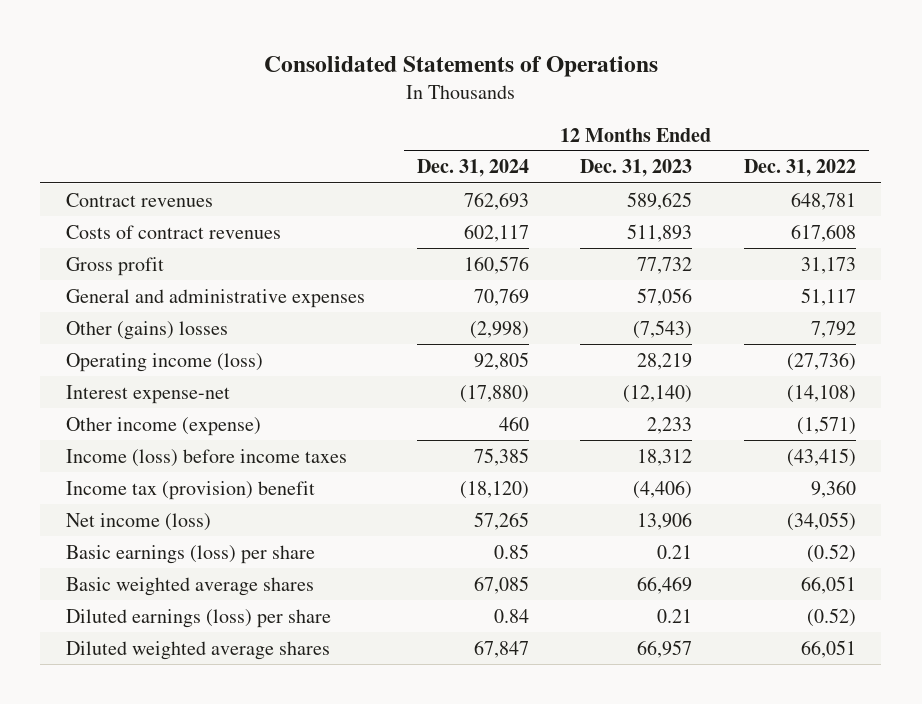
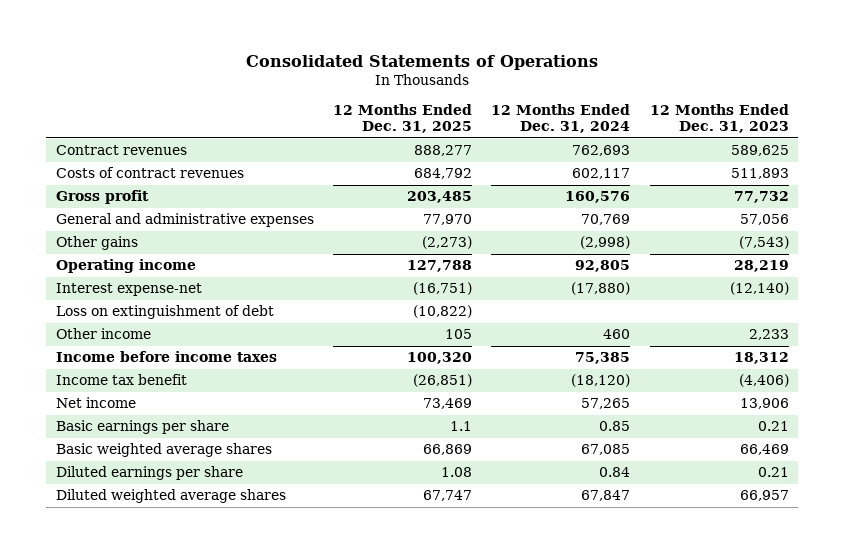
[743,159,856,178] Dec. 31, 2022 -> none
none -> [333,103,473,134] 12 Months Ended Dec. 31, 2025
[65,320,228,340] Other (gains) losses -> [55,236,138,251] Other gains
[65,352,263,372] Operating income (loss) -> [55,259,196,274] Operating income
none -> [55,305,274,320] Loss on extinguishment of debt
[65,416,261,436] Other income (expense) -> [55,328,151,340] Other income
[65,448,347,467] Income (loss) before income taxes -> [55,351,277,363] Income before income taxes
[65,480,315,500] Income tax (provision) benefit -> [55,374,187,386] Income tax benefit
[65,512,211,531] Net income (loss) -> [55,397,136,409] Net income
[65,544,315,564] Basic earnings (loss) per share -> [55,420,229,435] Basic earnings per share
[65,608,331,628] Diluted earnings (loss) per share -> [55,466,243,481] Diluted earnings per share

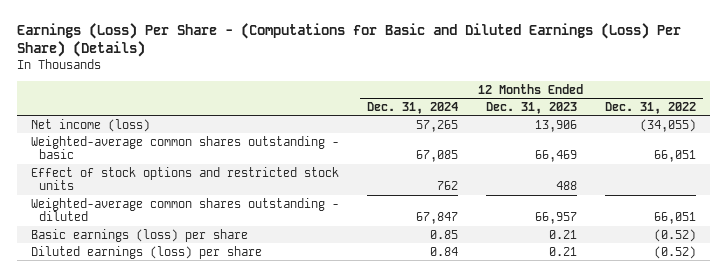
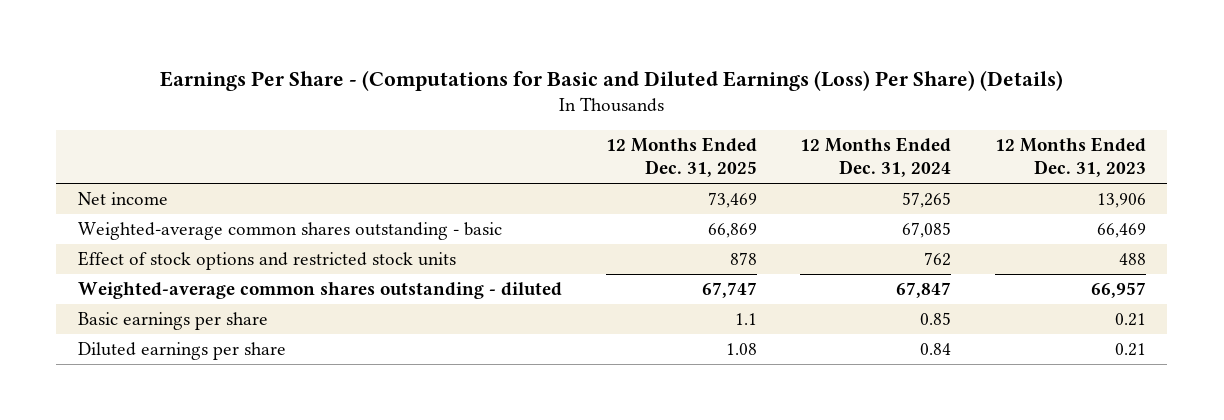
[16,22,681,58] Earnings (Loss) Per Share - (Computations for Basic and Diluted Earnings (Loss) Per Share) (Details) -> [159,69,1063,91] Earnings Per Share - (Computations for Basic and Diluted Earnings (Loss) Per Share) (Details)
[604,101,696,114] Dec. 31, 2022 -> none
none -> [605,137,757,178] 12 Months Ended Dec. 31, 2025
[30,118,150,132] Net income (loss) -> [78,192,169,206] Net income
[30,228,248,242] Basic earnings (loss) per share -> [78,312,269,331] Basic earnings per share
[30,245,262,259] Diluted earnings (loss) per share -> [78,342,287,361] Diluted earnings per share

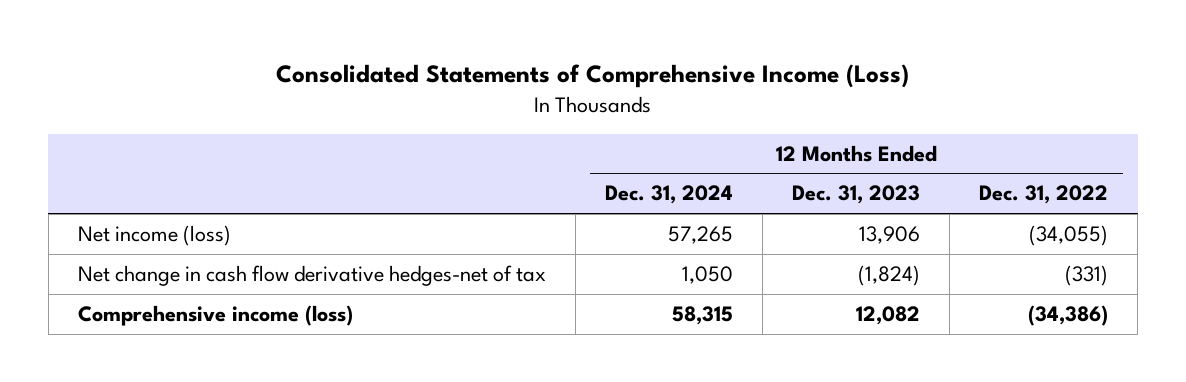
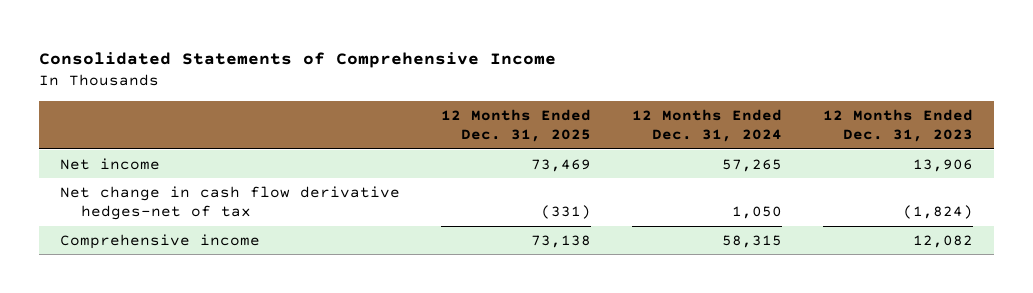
[275,64,909,89] Consolidated Statements of Comprehensive Income (Loss) -> [39,51,557,68] Consolidated Statements of Comprehensive Income
[979,185,1109,205] Dec. 31, 2022 -> none
none -> [440,108,591,143] 12 Months Ended Dec. 31, 2025
[77,225,231,247] Net income (loss) -> [59,157,160,170] Net income
[77,305,353,327] Comprehensive income (loss) -> [59,233,260,249] Comprehensive income

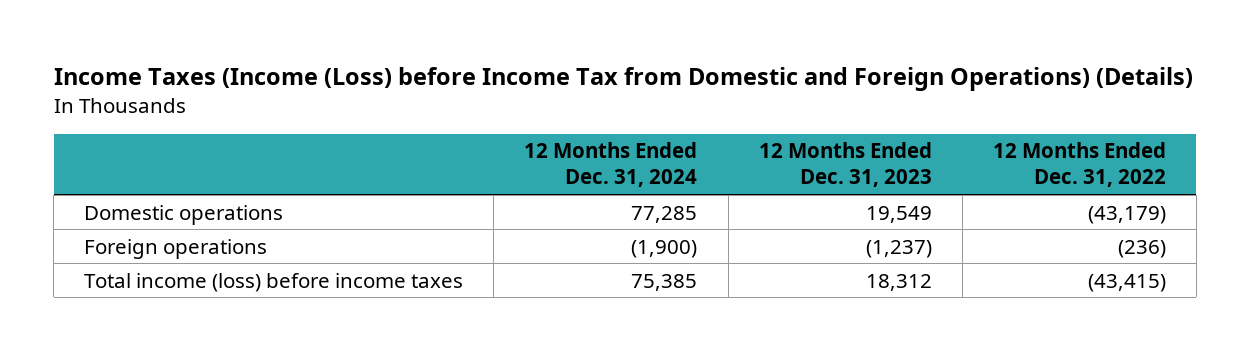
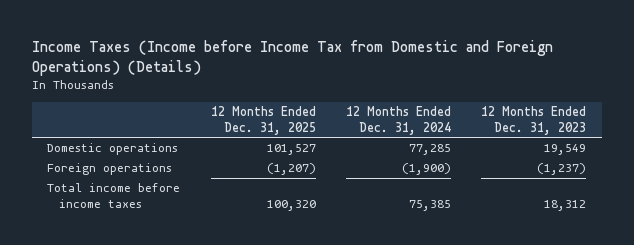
[53,67,1193,92] Income Taxes (Income (Loss) before Income Tax from Domestic and Foreign Operations) (Details) -> [32,40,554,76] Income Taxes (Income before Income Tax from Domestic and Foreign Operations) (Details)
[992,142,1166,188] 12 Months Ended Dec. 31, 2022 -> none
none -> [210,105,316,135] 12 Months Ended Dec. 31, 2025
[84,272,464,292] Total income (loss) before income taxes -> [47,183,181,209] Total income before income taxes

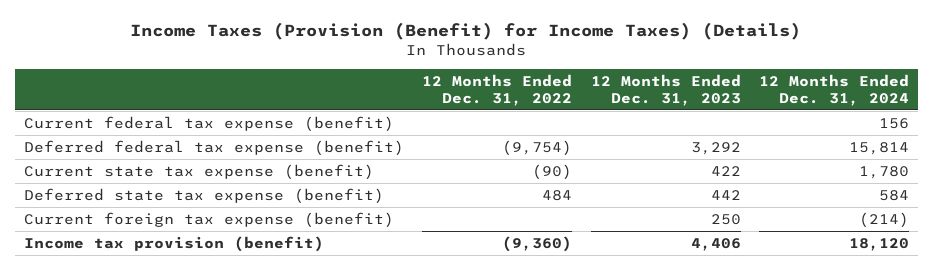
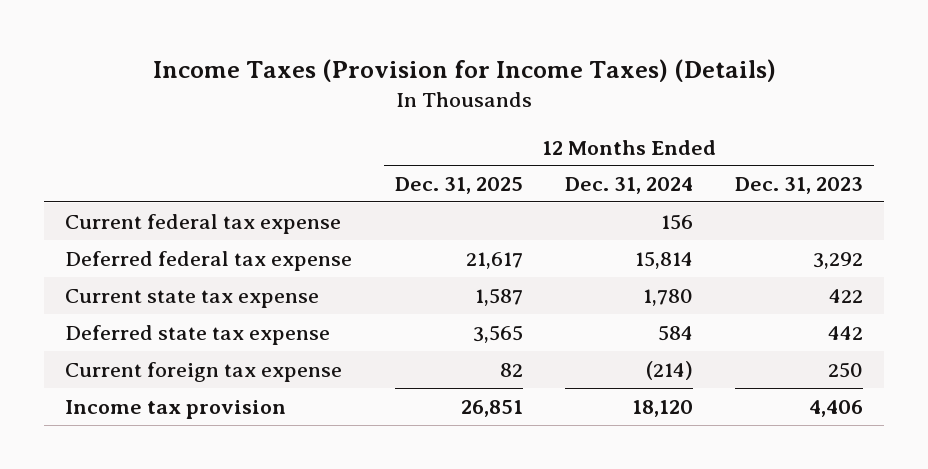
[130,22,802,41] Income Taxes (Provision (Benefit) for Income Taxes) (Details) -> [153,58,777,82] Income Taxes (Provision for Income Taxes) (Details)
[422,73,573,106] 12 Months Ended Dec. 31, 2022 -> none
none -> [394,177,523,195] Dec. 31, 2025
[23,115,394,132] Current federal tax expense (benefit) -> [65,213,342,234] Current federal tax expense
[23,139,404,156] Deferred federal tax expense (benefit) -> [65,250,353,271] Deferred federal tax expense
[23,163,374,180] Current state tax expense (benefit) -> [65,288,320,308] Current state tax expense
[23,187,384,204] Deferred state tax expense (benefit) -> [65,324,331,345] Deferred state tax expense
[23,211,394,228] Current foreign tax expense (benefit) -> [65,361,343,382] Current foreign tax expense
[23,235,324,252] Income tax provision (benefit) -> [65,399,287,419] Income tax provision

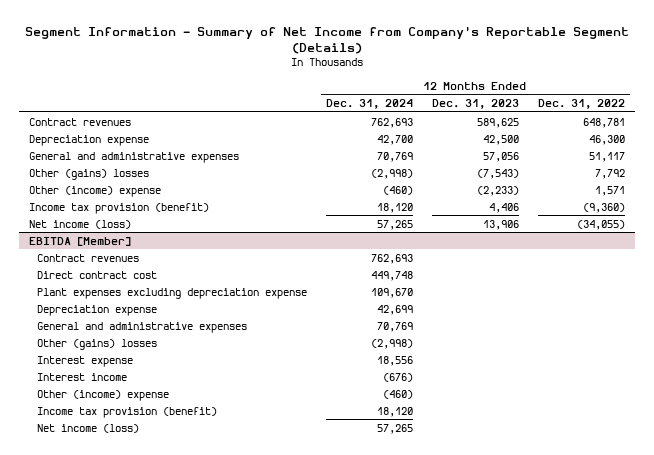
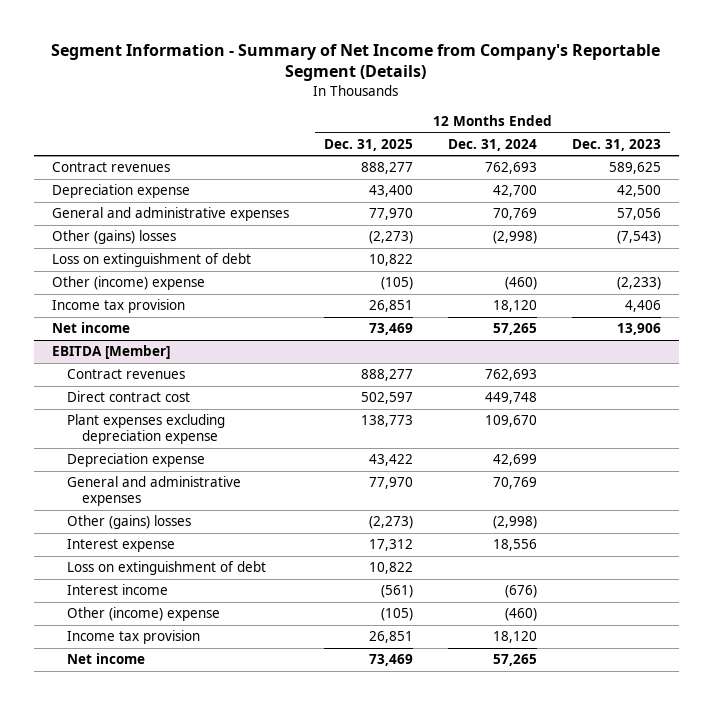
[537,99,625,110] Dec. 31, 2022 -> none
none -> [323,138,413,151] Dec. 31, 2025
none -> [51,253,251,268] Loss on extinguishment of debt
[28,202,209,214] Income tax provision (benefit) -> [51,299,185,314] Income tax provision
[28,219,131,229] Net income (loss) -> [51,322,130,334] Net income
none -> [67,561,267,576] Loss on extinguishment of debt
[36,406,217,418] Income tax provision (benefit) -> [67,630,201,645] Income tax provision
[36,423,139,433] Net income (loss) -> [67,653,146,665] Net income

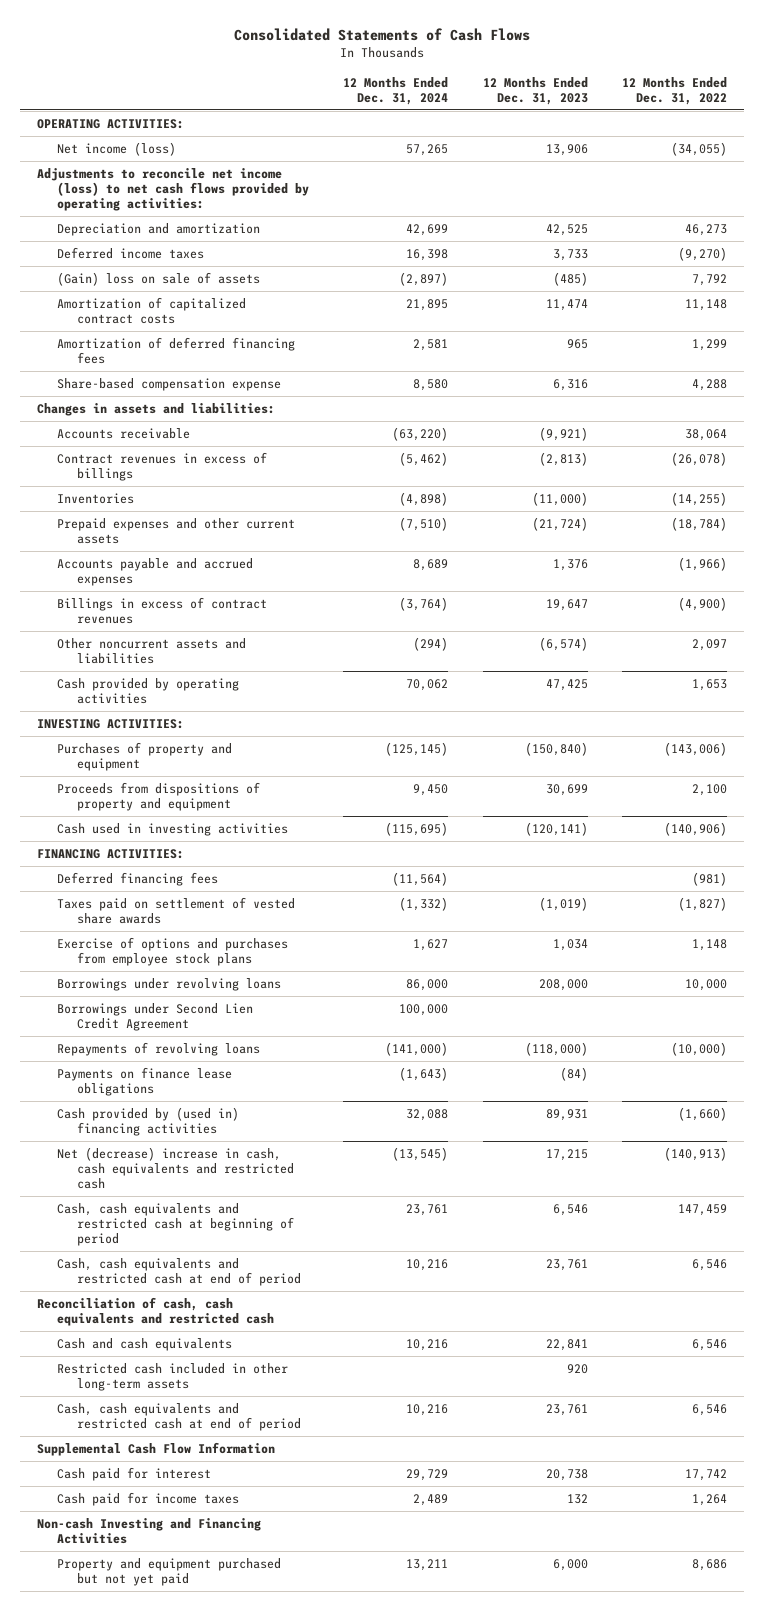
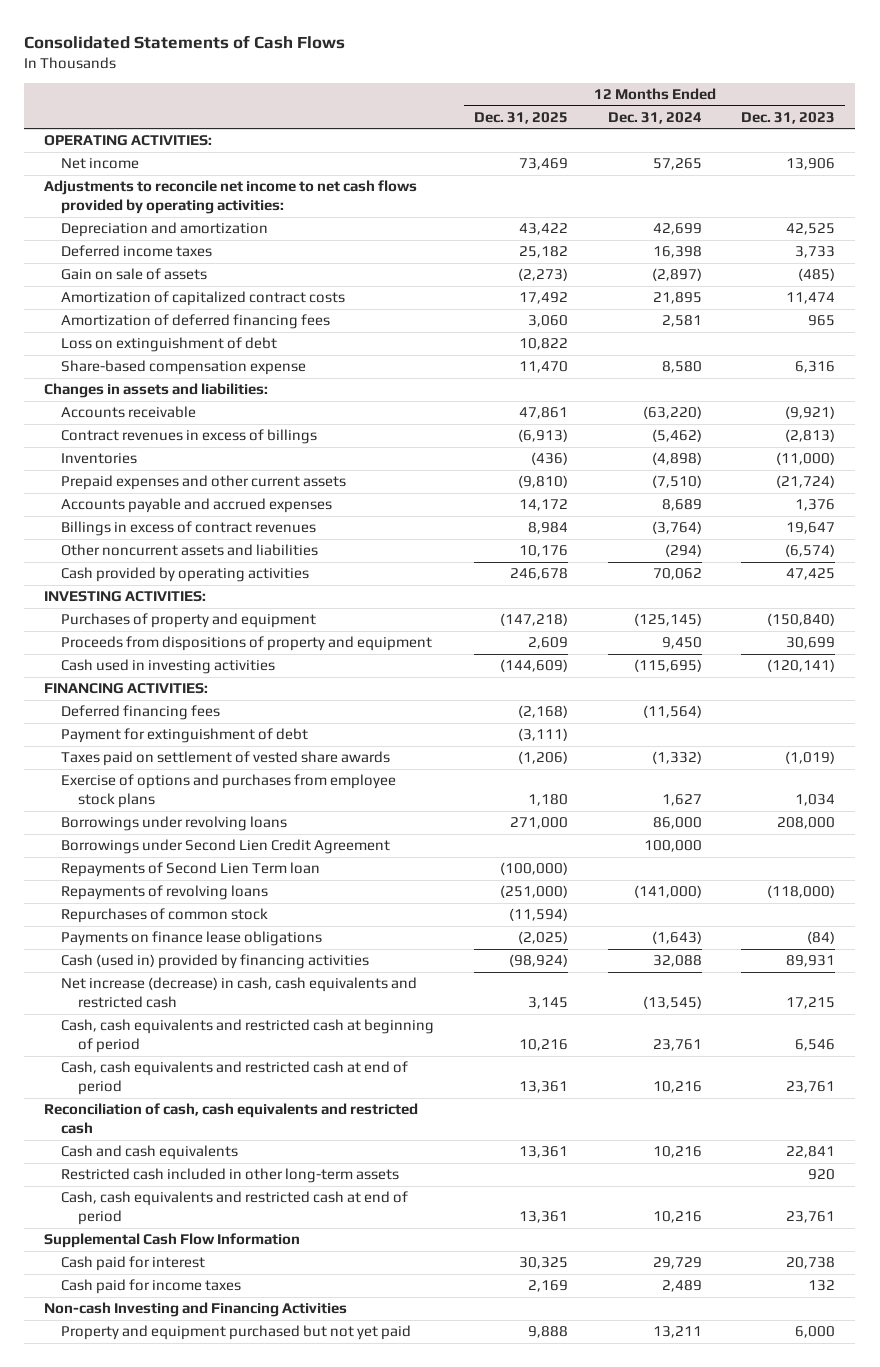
[621,76,727,105] 12 Months Ended Dec. 31, 2022 -> none
none -> [473,111,568,124] Dec. 31, 2025
[57,141,177,156] Net income (loss) -> [61,158,140,170] Net income
[37,167,310,212] Adjustments to reconcile net income (loss) to net cash flows provided by operating activities: -> [44,180,418,215] Adjustments to reconcile net income to net cash flows provided by operating activities:
[57,271,261,286] (Gain) loss on sale of assets -> [61,268,208,281] Gain on sale of assets
none -> [61,337,278,353] Loss on extinguishment of debt
none -> [61,728,309,744] Payment for extinguishment of debt
none -> [61,862,321,878] Repayments of Second Lien Term loan
none -> [61,908,269,924] Repurchases of common stock
[57,1106,240,1137] Cash provided by (used in) financing activities -> [61,954,370,970] Cash (used in) provided by financing activities
[57,1146,295,1190] Net (decrease) increase in cash, cash equivalents and restricted cash -> [61,977,418,1009] Net increase (decrease) in cash, cash equivalents and restricted cash

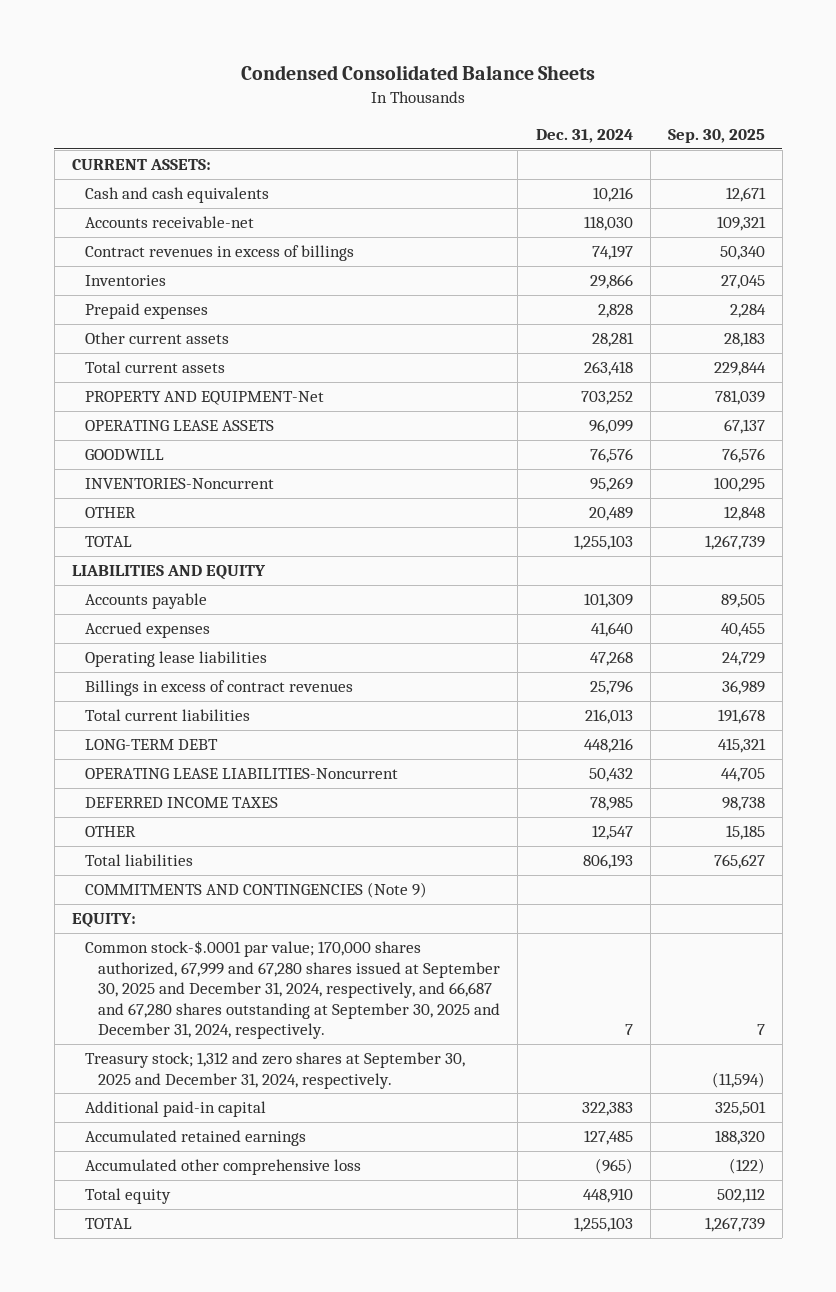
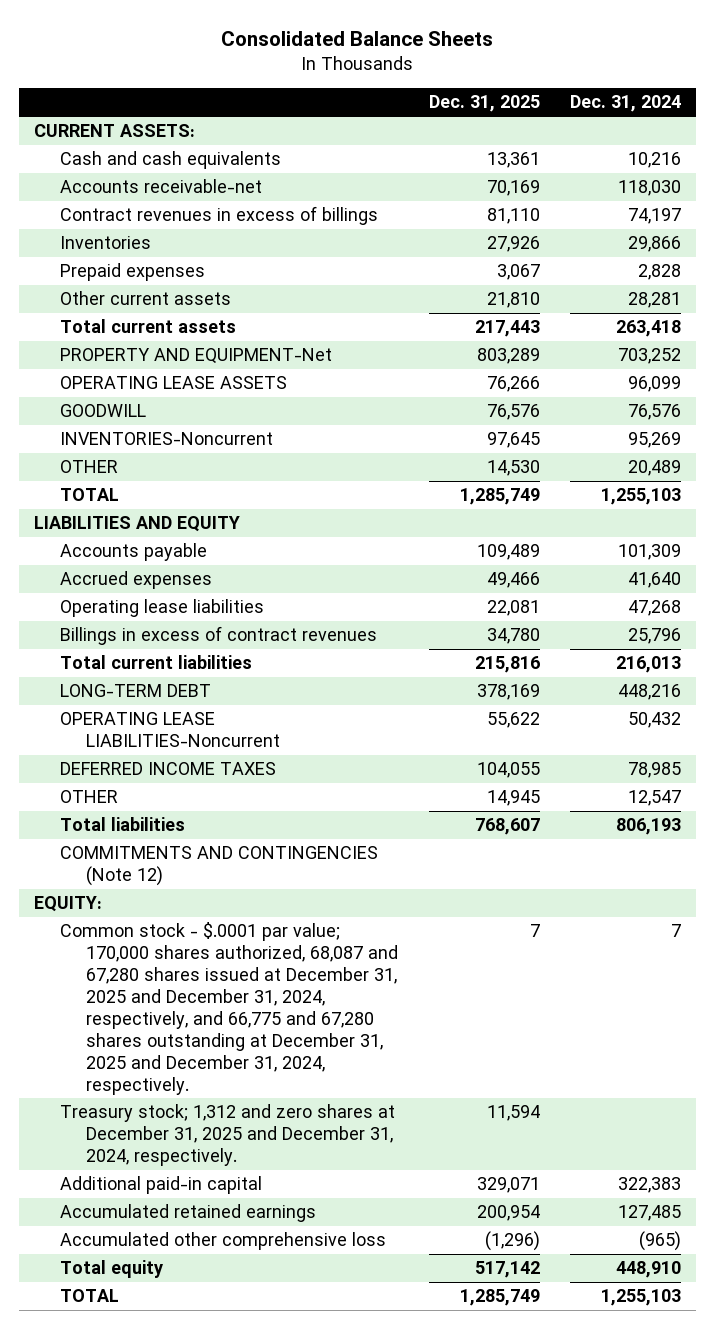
[241,65,596,81] Condensed Consolidated Balance Sheets -> [221,31,494,47] Consolidated Balance Sheets
[667,129,765,144] Sep. 30, 2025 -> none
none -> [428,95,540,113] Dec. 31, 2025
[84,882,427,899] COMMITMENTS AND CONTINGENCIES (Note 9) -> [59,846,378,887] COMMITMENTS AND CONTINGENCIES (Note 12)
[84,940,501,1039] Common stock-$.0001 par value; 170,000 shares authorized, 67,999 and 67,280 shares issued at September 30, 2025 and December 31, 2024, respectively, and 66,687 and 67,280 shares outstanding at September 30, 2025 and December 31, 2024, respectively. -> [59,922,398,1095] Common stock - $.0001 par value; 170,000 shares authorized, 68,087 and 67,280 shares issued at December 31, 2025 and December 31, 2024, respectively, and 66,775 and 67,280 shares outstanding at December 31, 2025 and December 31, 2024, respectively.
[84,1052,465,1089] Treasury stock; 1,312 and zero shares at September 30, 2025 and December 31, 2024, respectively. -> [59,1104,395,1167] Treasury stock; 1,312 and zero shares at December 31, 2025 and December 31, 2024, respectively.

